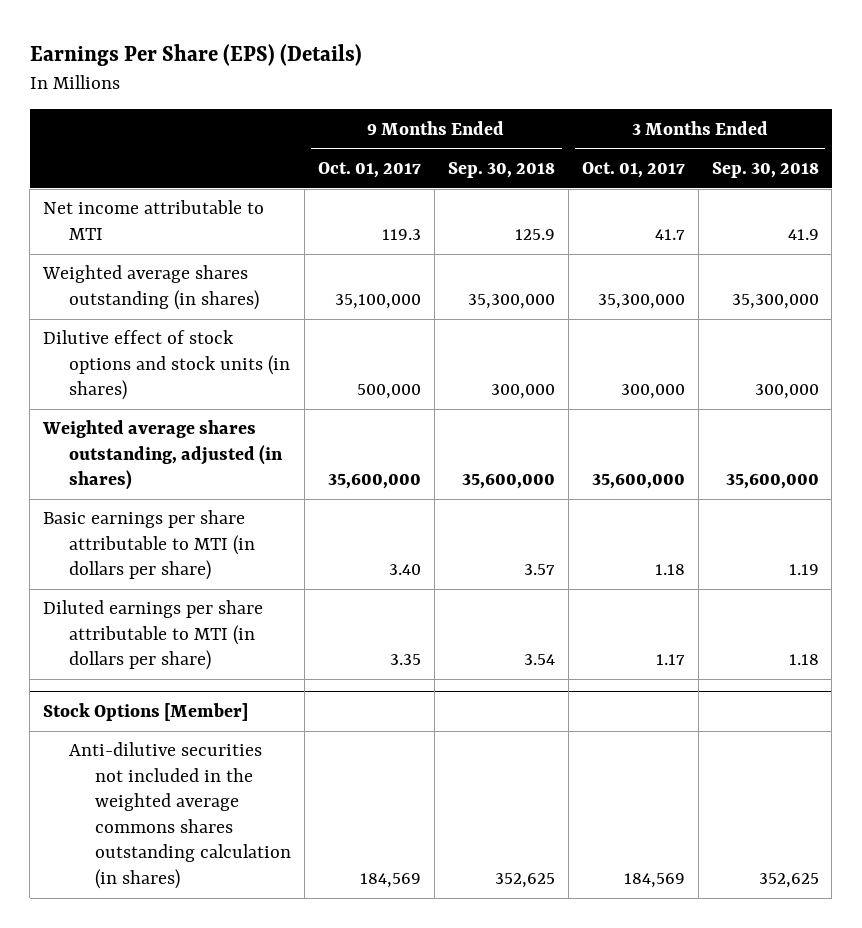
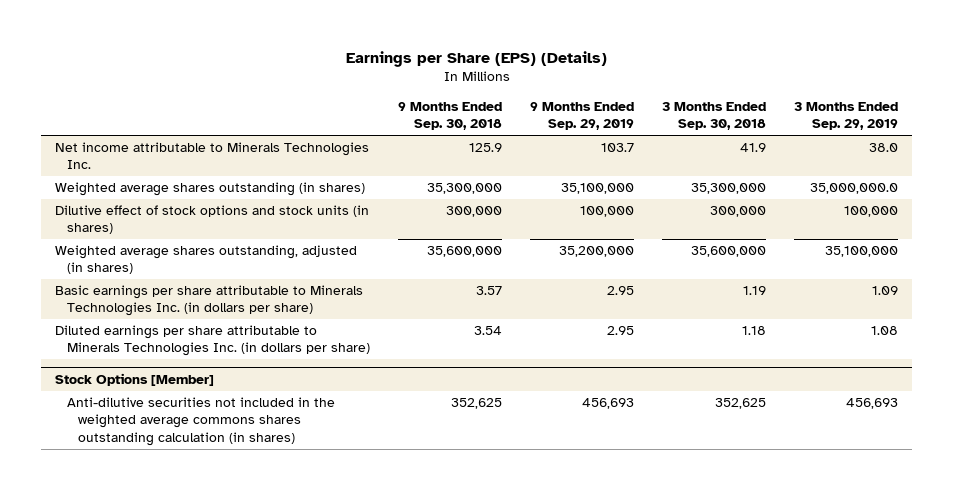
[29,44,362,67] Earnings Per Share (EPS) (Details) -> [345,50,607,67] Earnings per Share (EPS) (Details)
[318,161,422,178] Oct. 01, 2017 -> none
[581,161,685,178] Oct. 01, 2017 -> none
none -> [530,102,635,131] 9 Months Ended Sep. 29, 2019
none -> [794,102,899,131] 3 Months Ended Sep. 29, 2019
[43,200,265,240] Net income attributable to MTI -> [55,142,370,170] Net income attributable to Minerals Technologies Inc.
[43,510,256,581] Basic earnings per share attributable to MTI (in dollars per share) -> [55,285,364,317] Basic earnings per share attributable to Minerals Technologies Inc. (in dollars per share)
[43,600,264,671] Diluted earnings per share attributable to MTI (in dollars per share) -> [55,325,370,357] Diluted earnings per share attributable to Minerals Technologies Inc. (in dollars per share)

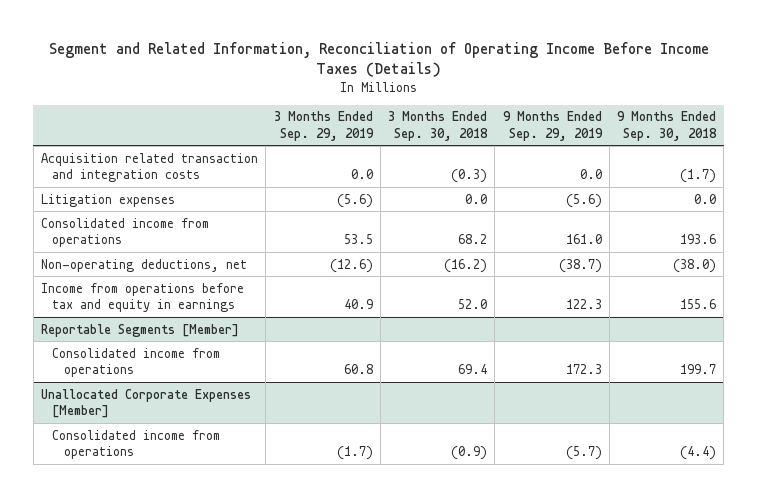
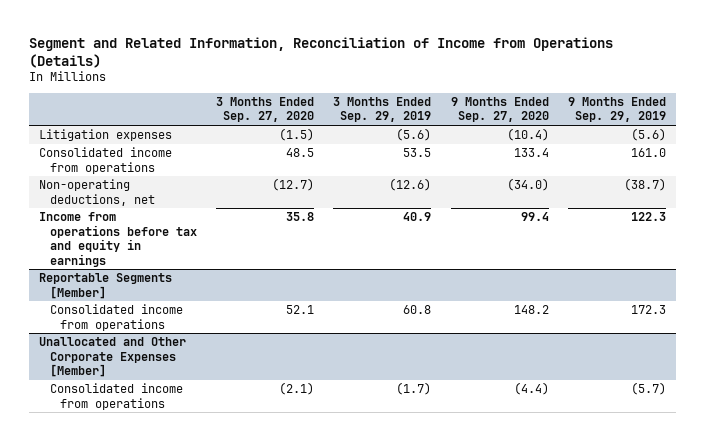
[48,41,709,77] Segment and Related Information, Reconciliation of Operating Income Before Income Taxes (Details) -> [29,36,614,68] Segment and Related Information, Reconciliation of Income from Operations (Details)
[388,111,489,141] 3 Months Ended Sep. 30, 2018 -> none
[617,111,718,141] 9 Months Ended Sep. 30, 2018 -> none
none -> [216,96,315,123] 3 Months Ended Sep. 27, 2020
none -> [450,96,549,123] 9 Months Ended Sep. 27, 2020
[41,152,259,183] Acquisition related transaction and integration costs -> none
[41,388,252,419] Unallocated Corporate Expenses [Member] -> [39,337,187,378] Unallocated and Other Corporate Expenses [Member]

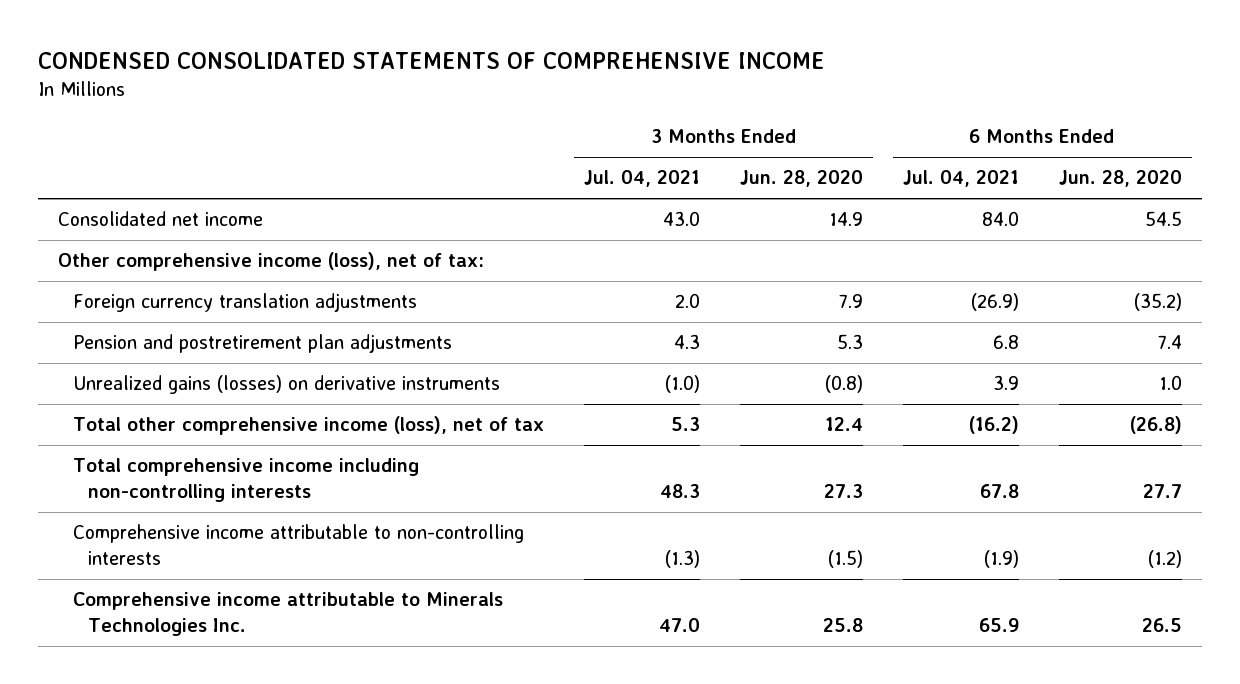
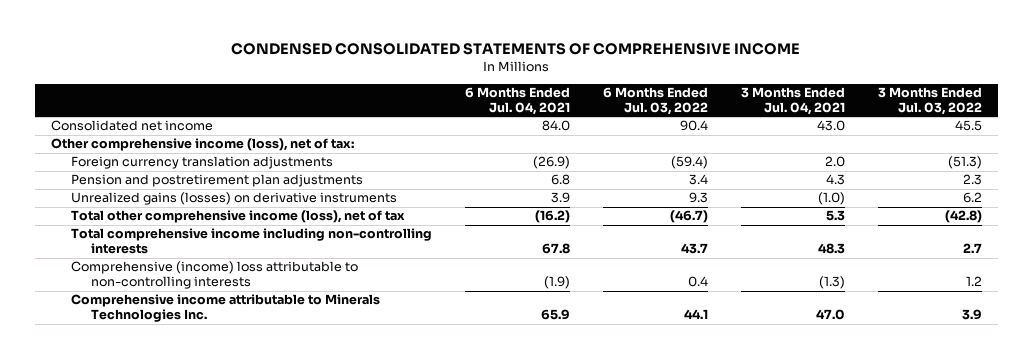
[739,170,863,188] Jun. 28, 2020 -> none
[1058,170,1182,188] Jun. 28, 2020 -> none
none -> [602,87,708,115] 6 Months Ended Jul. 03, 2022
none -> [877,87,982,115] 3 Months Ended Jul. 03, 2022
[73,524,525,566] Comprehensive income attributable to non-controlling interests -> [71,261,359,290] Comprehensive (income) loss attributable to non-controlling interests

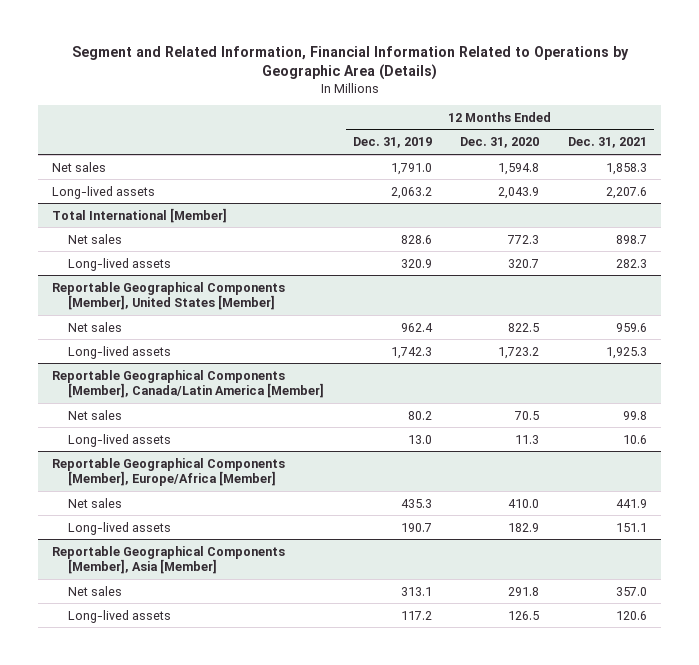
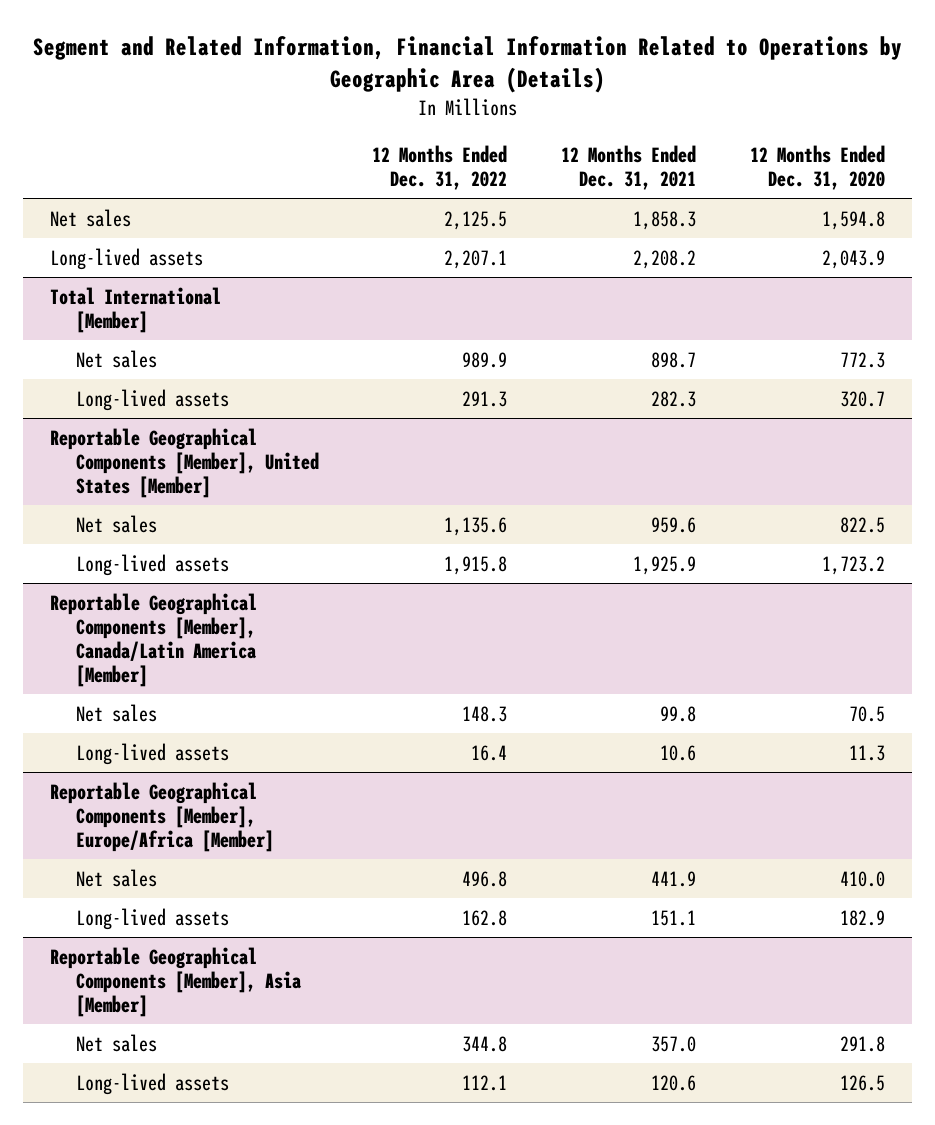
[352,137,432,149] Dec. 31, 2019 -> none
none -> [372,144,508,190] 12 Months Ended Dec. 31, 2022
[605,186,647,199] 2,207.6 -> [633,249,697,269] 2,208.2
[605,346,647,359] 1,925.3 -> [633,555,697,575] 1,925.9

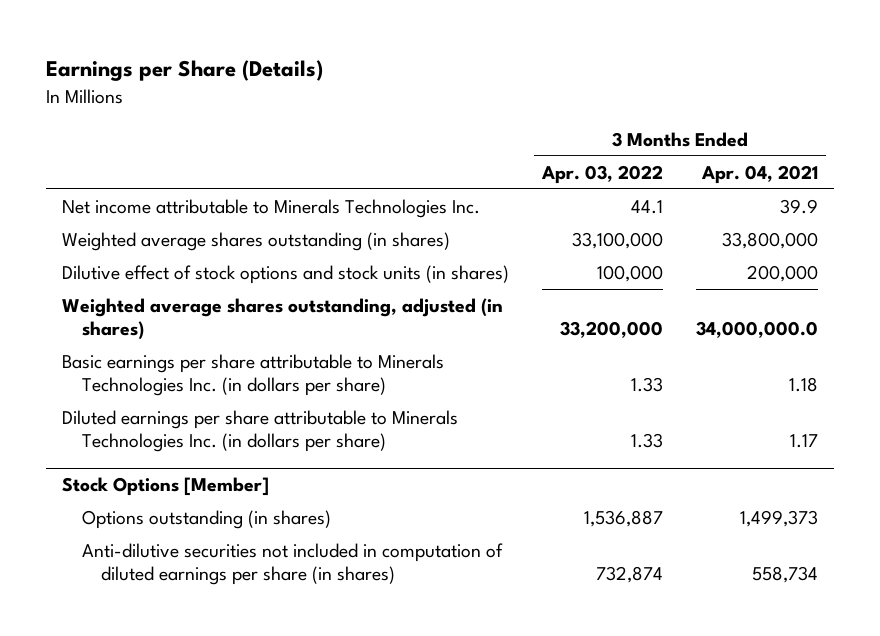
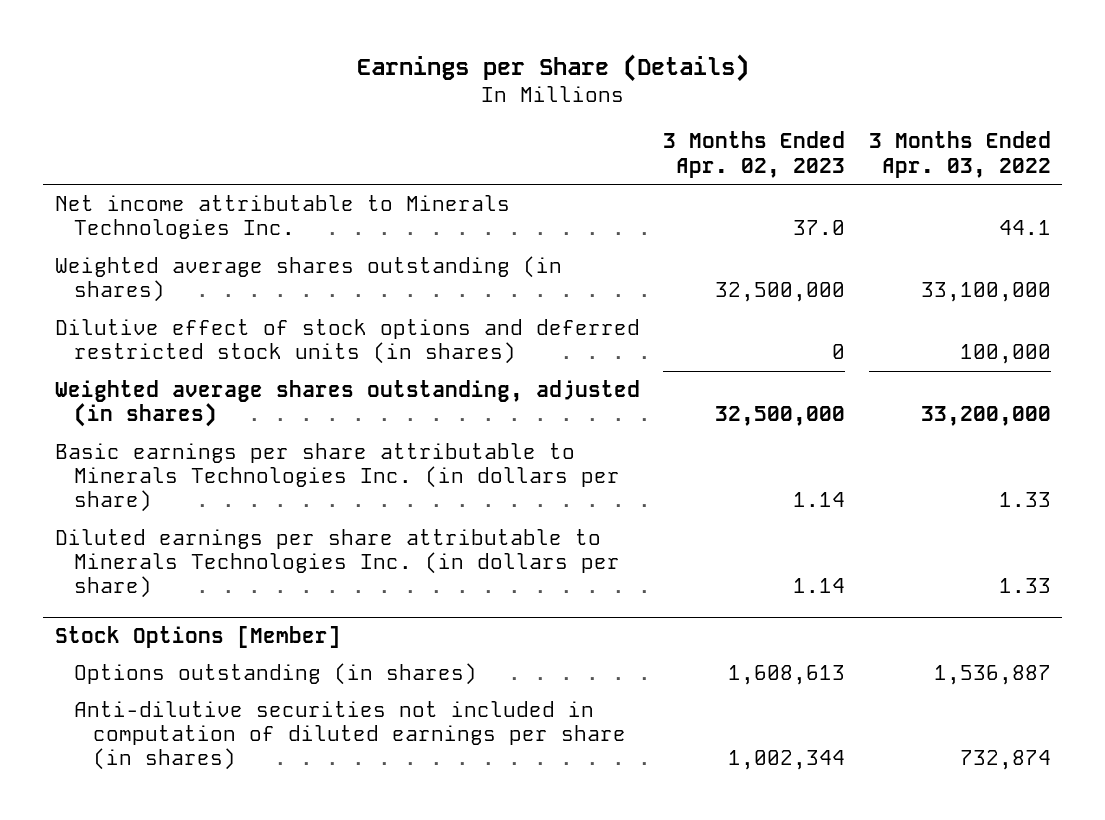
[700,164,818,184] Apr. 04, 2021 -> none
none -> [663,131,846,178] 3 Months Ended Apr. 02, 2023
[62,264,510,284] Dilutive effect of stock options and stock units (in shares) -> [54,318,640,365] Dilutive effect of stock options and deferred restricted stock units (in shares)

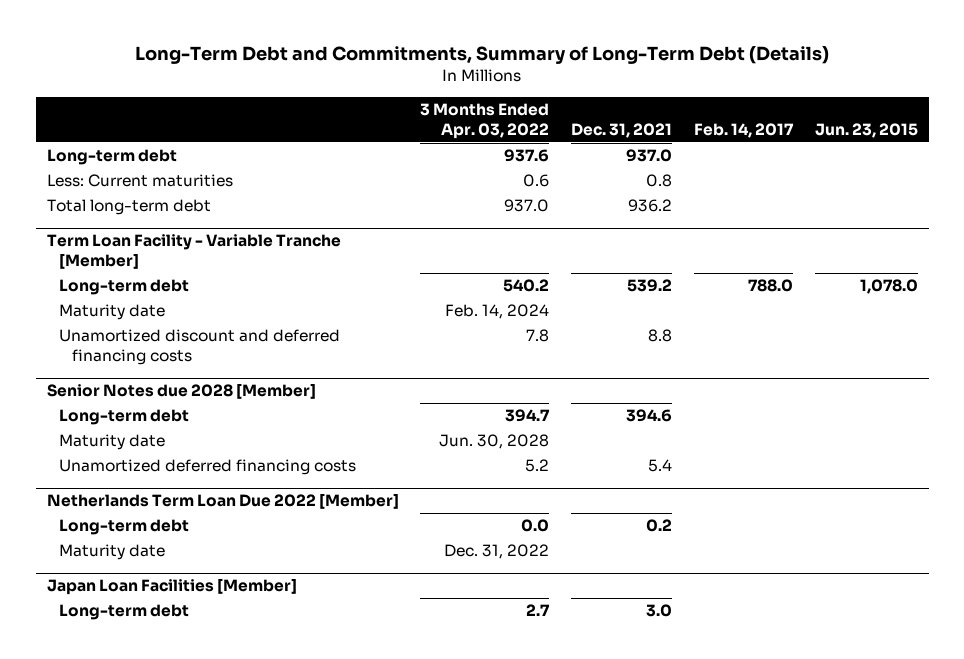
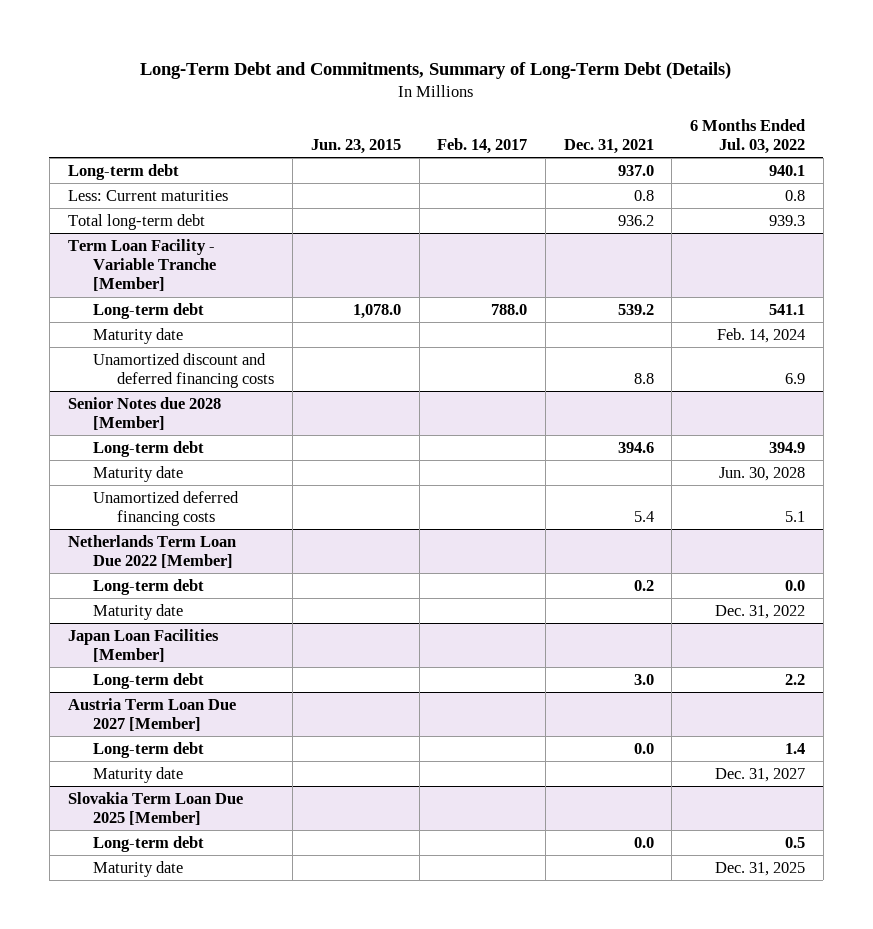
[420,103,550,140] 3 Months Ended Apr. 03, 2022 -> none
none -> [690,118,806,155] 6 Months Ended Jul. 03, 2022
none -> [67,697,236,732] Austria Term Loan Due 2027 [Member]
none -> [92,741,204,758] Long-term debt
none -> [92,766,183,783] Maturity date
none -> [67,791,243,826] Slovakia Term Loan Due 2025 [Member]
none -> [92,835,204,852] Long-term debt
none -> [92,860,183,877] Maturity date

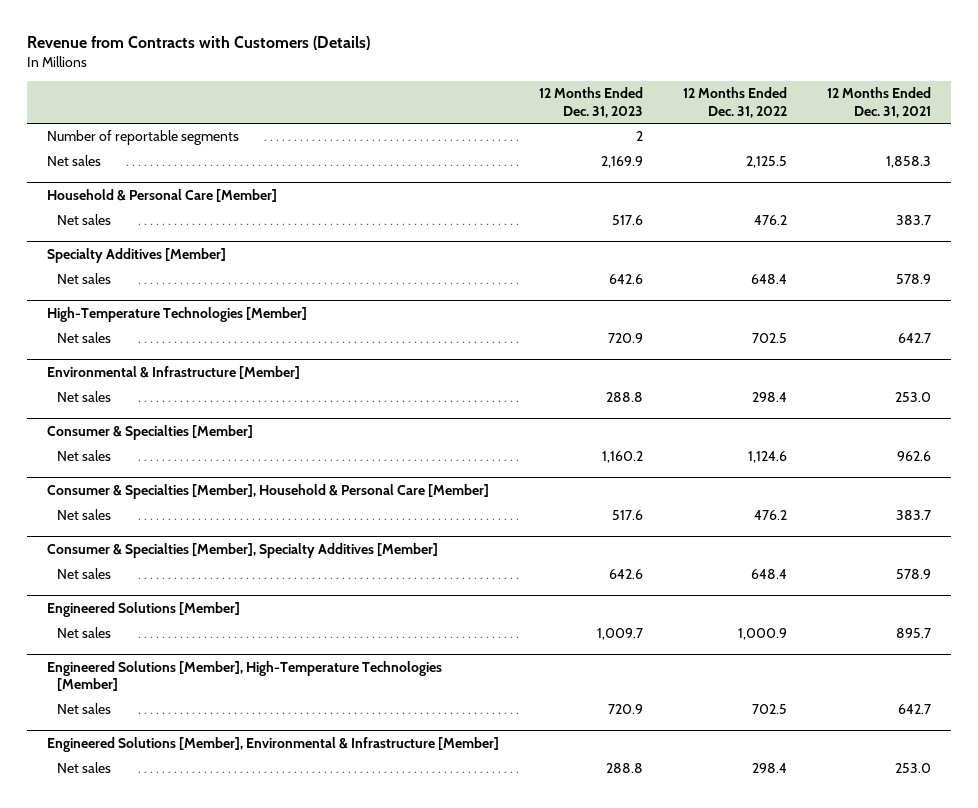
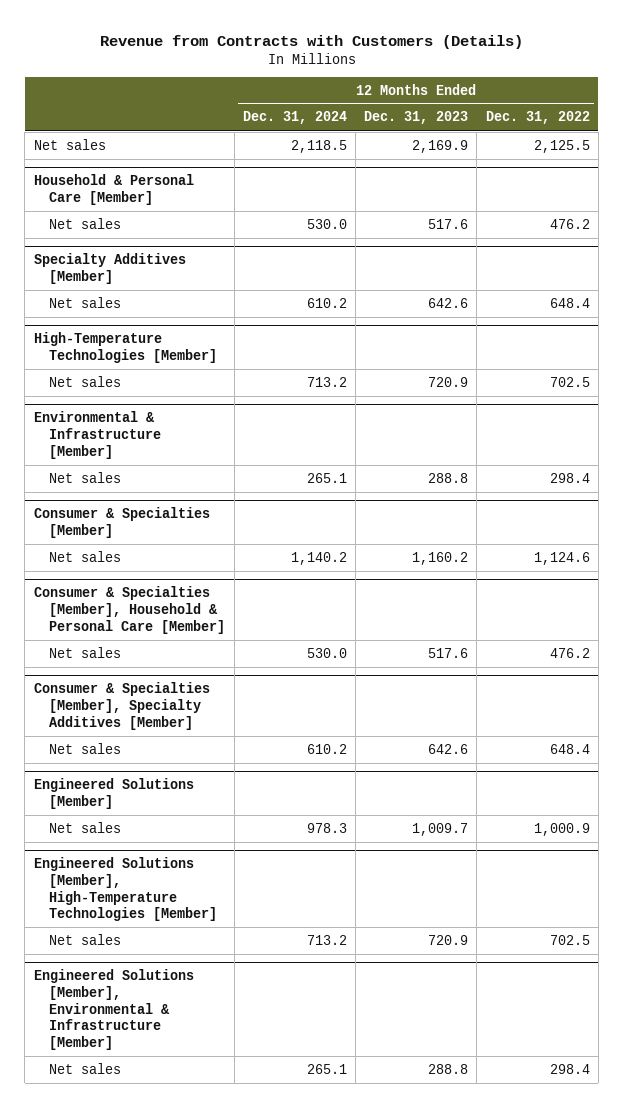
[826,87,931,118] 12 Months Ended Dec. 31, 2021 -> none
none -> [242,111,347,125] Dec. 31, 2024
[46,130,239,146] Number of reportable segments -> none

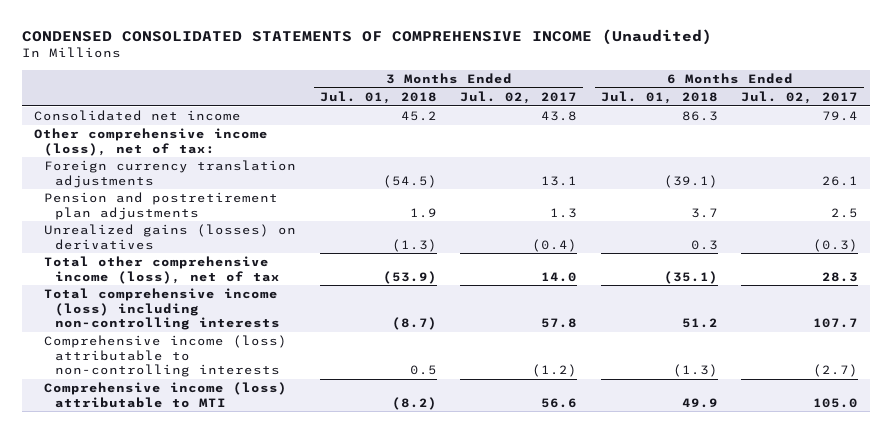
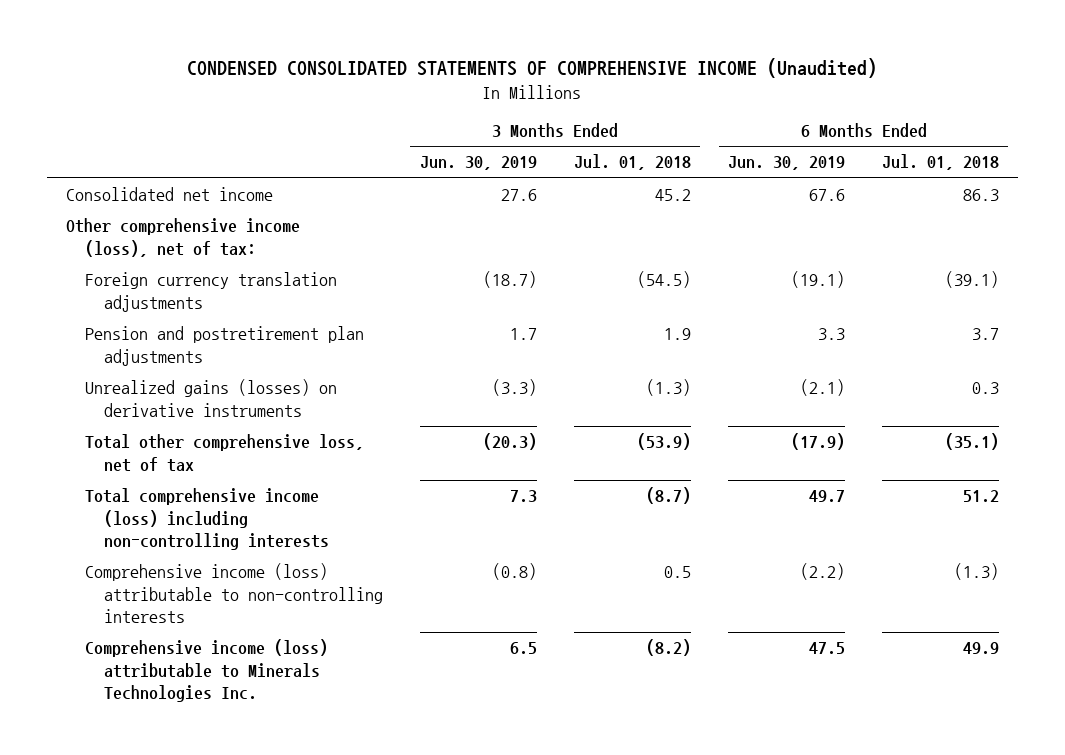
[460,91,578,105] Jul. 02, 2017 -> none
[741,91,859,105] Jul. 02, 2017 -> none
none -> [419,156,537,171] Jun. 30, 2019
none -> [727,156,845,171] Jun. 30, 2019
[44,224,297,250] Unrealized gains (losses) on derivatives -> [84,379,337,417] Unrealized gains (losses) on derivative instruments
[44,256,280,284] Total other comprehensive income (loss), net of tax -> [84,434,364,472] Total other comprehensive loss, net of tax
[44,382,288,408] Comprehensive income (loss) attributable to MTI -> [84,639,328,703] Comprehensive income (loss) attributable to Minerals Technologies Inc.

